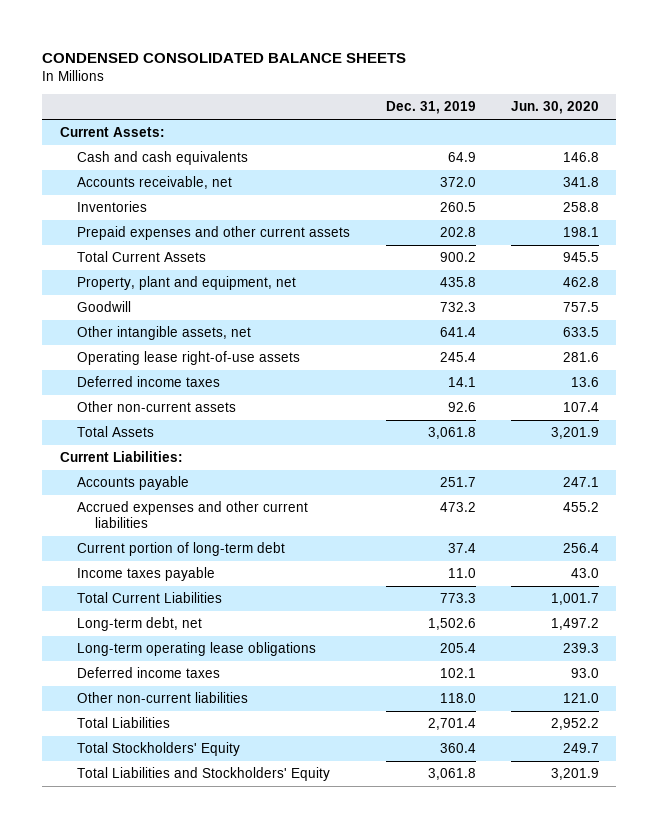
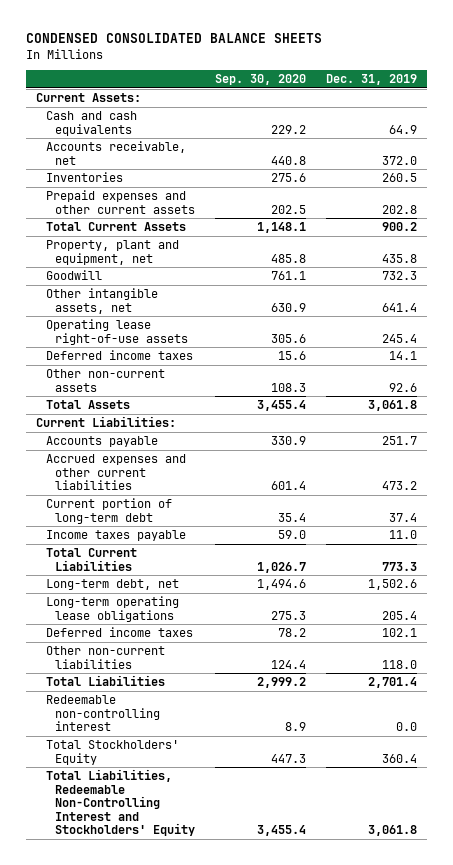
[510,101,599,115] Jun. 30, 2020 -> none
none -> [215,74,307,86] Sep. 30, 2020
none -> [45,695,161,732] Redeemable non-controlling interest
[77,767,331,782] Total Liabilities and Stockholders' Equity -> [45,769,196,837] Total Liabilities, Redeemable Non-Controlling Interest and Stockholders' Equity

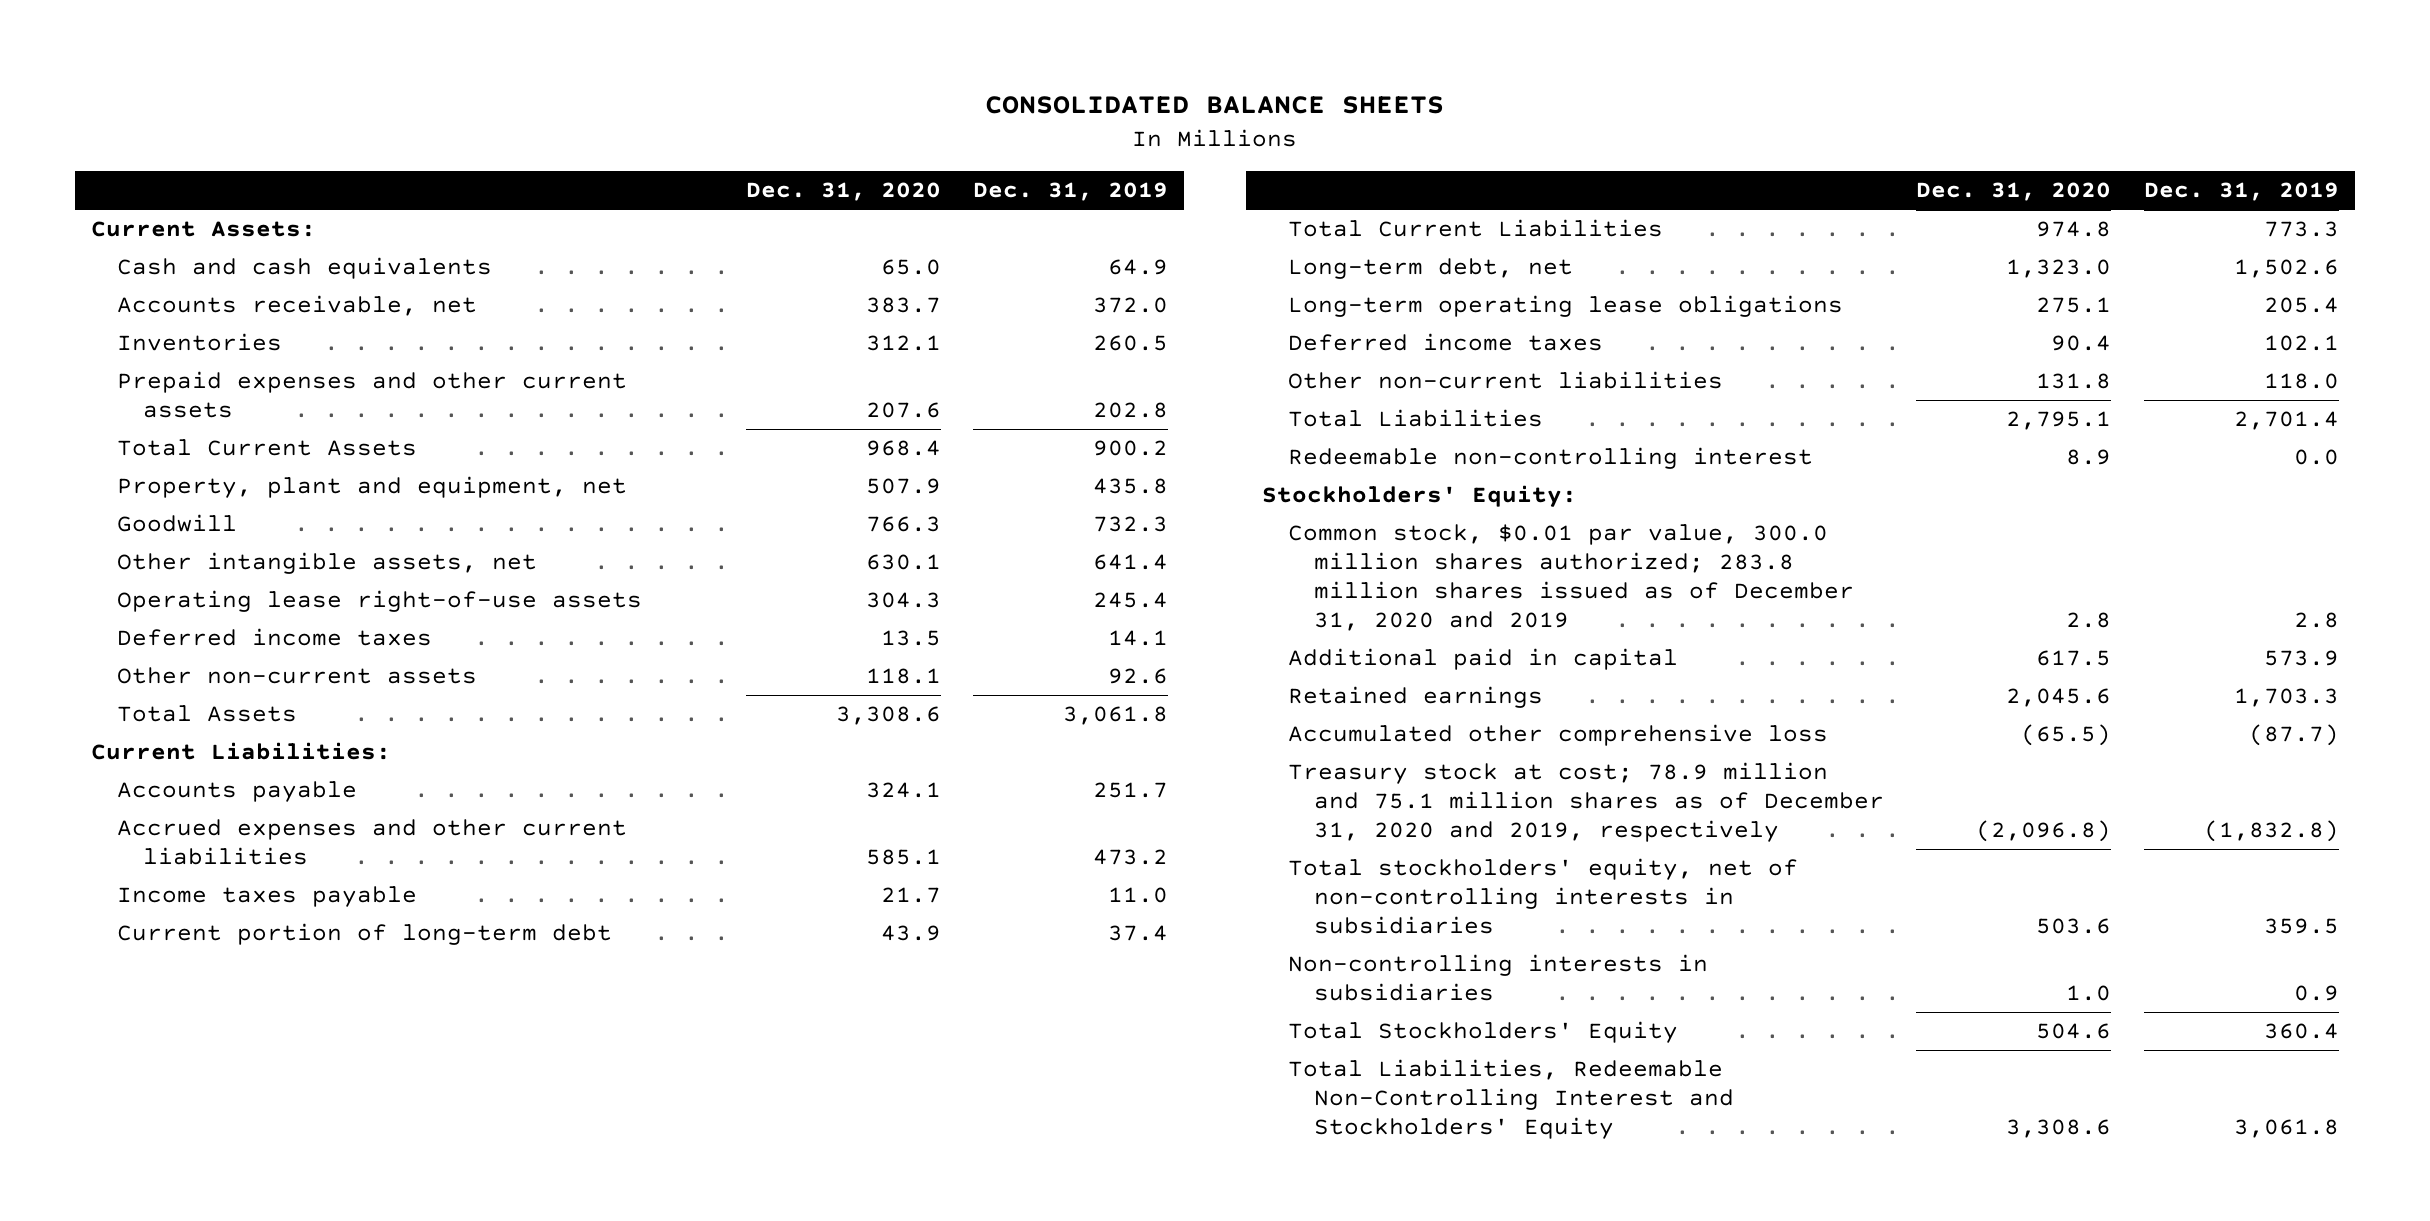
[25,33,322,44] CONDENSED CONSOLIDATED BALANCE SHEETS -> [984,95,1444,114] CONSOLIDATED BALANCE SHEETS
[215,74,307,86] Sep. 30, 2020 -> none
none -> [745,182,941,202] Dec. 31, 2020
[45,498,172,524] Current portion of long-term debt -> [117,923,613,946] Current portion of long-term debt
none -> [1261,485,1577,508] Stockholders' Equity:
none -> [1287,524,1854,631] Common stock, $0.01 par value, 300.0 million shares authorized; 283.8 million shares issued as of December 31, 2020 and 2019
none -> [1287,648,1678,671] Additional paid in capital
none -> [1287,686,1543,709] Retained earnings
none -> [1287,724,1828,747] Accumulated other comprehensive loss
none -> [1287,762,1884,842] Treasury stock at cost; 78.9 million and 75.1 million shares as of December 31, 2020 and 2019, respectively
none -> [1287,858,1798,934] Total stockholders' equity, net of non-controlling interests in subsidiaries
none -> [1287,954,1708,1002] Non-controlling interests in subsidiaries

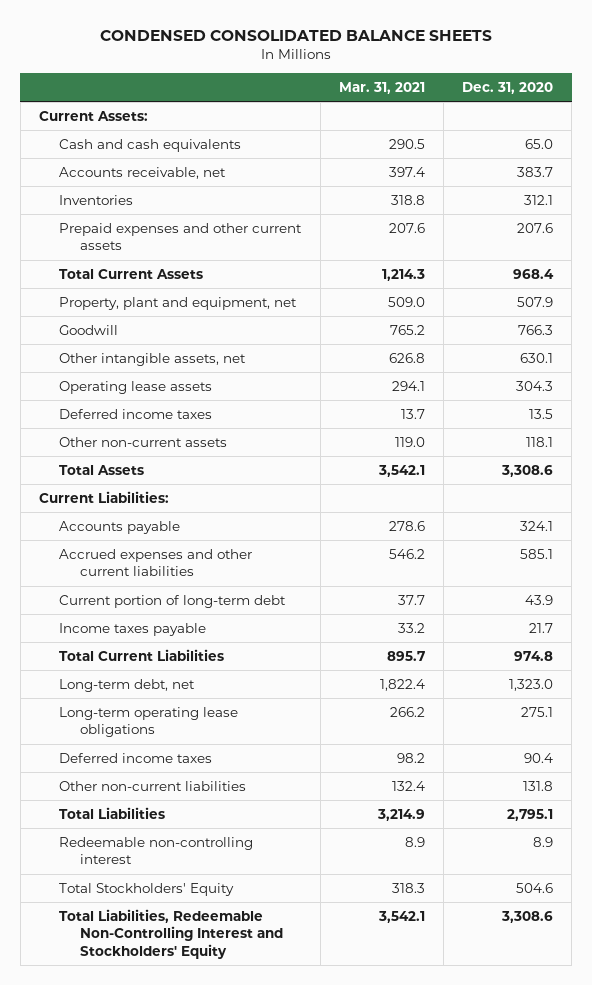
[984,95,1444,114] CONSOLIDATED BALANCE SHEETS -> [99,30,492,42] CONDENSED CONSOLIDATED BALANCE SHEETS
[972,182,1168,202] Dec. 31, 2019 -> none
none -> [338,81,425,94] Mar. 31, 2021
[117,590,643,613] Operating lease right-of-use assets -> [59,380,213,394] Operating lease assets
[117,886,418,908] Income taxes payable -> [59,622,207,636] Income taxes payable
[1261,485,1577,508] Stockholders' Equity: -> none
[1287,524,1854,631] Common stock, $0.01 par value, 300.0 million shares authorized; 283.8 million shares issued as of December 31, 2020 and 2019 -> none
[1287,648,1678,671] Additional paid in capital -> none
[1287,686,1543,709] Retained earnings -> none
[1287,724,1828,747] Accumulated other comprehensive loss -> none
[1287,762,1884,842] Treasury stock at cost; 78.9 million and 75.1 million shares as of December 31, 2020 and 2019, respectively -> none
[1287,858,1798,934] Total stockholders' equity, net of non-controlling interests in subsidiaries -> none
[1287,954,1708,1002] Non-controlling interests in subsidiaries -> none

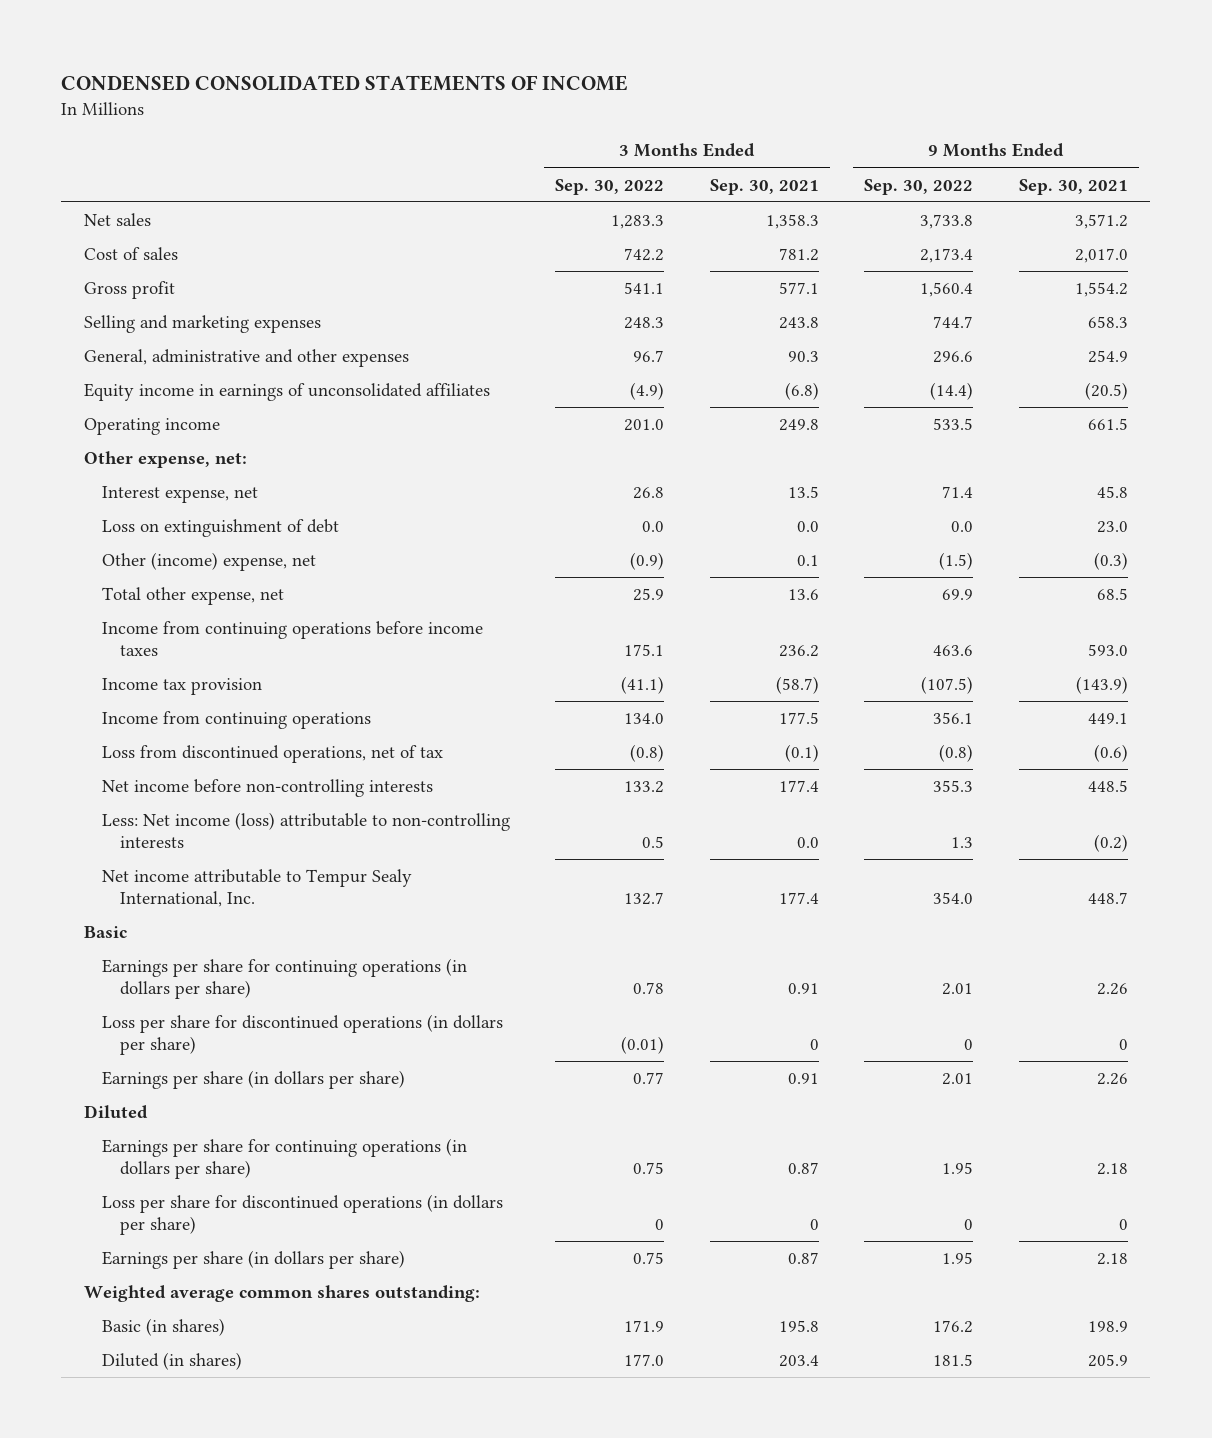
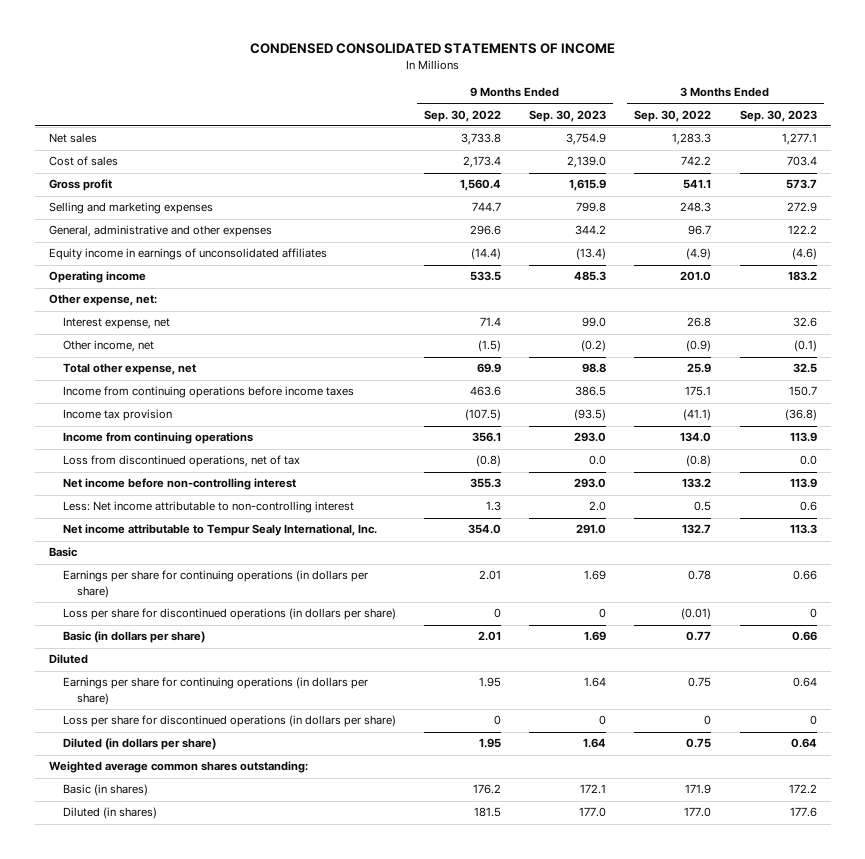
[709,178,819,195] Sep. 30, 2021 -> none
[1018,178,1128,195] Sep. 30, 2021 -> none
none -> [529,109,607,122] Sep. 30, 2023
none -> [739,109,817,122] Sep. 30, 2023
[102,519,340,538] Loss on extinguishment of debt -> none
[102,552,317,572] Other (income) expense, net -> [62,340,154,353] Other income, net
[102,779,434,798] Net income before non-controlling interests -> [62,478,296,491] Net income before non-controlling interest
[102,812,511,849] Less: Net income (loss) attributable to non-controlling interests -> [62,501,354,514] Less: Net income attributable to non-controlling interest
[102,1070,406,1090] Earnings per share (in dollars per share) -> [62,631,205,644] Basic (in dollars per share)
[102,1250,406,1270] Earnings per share (in dollars per share) -> [62,738,216,751] Diluted (in dollars per share)

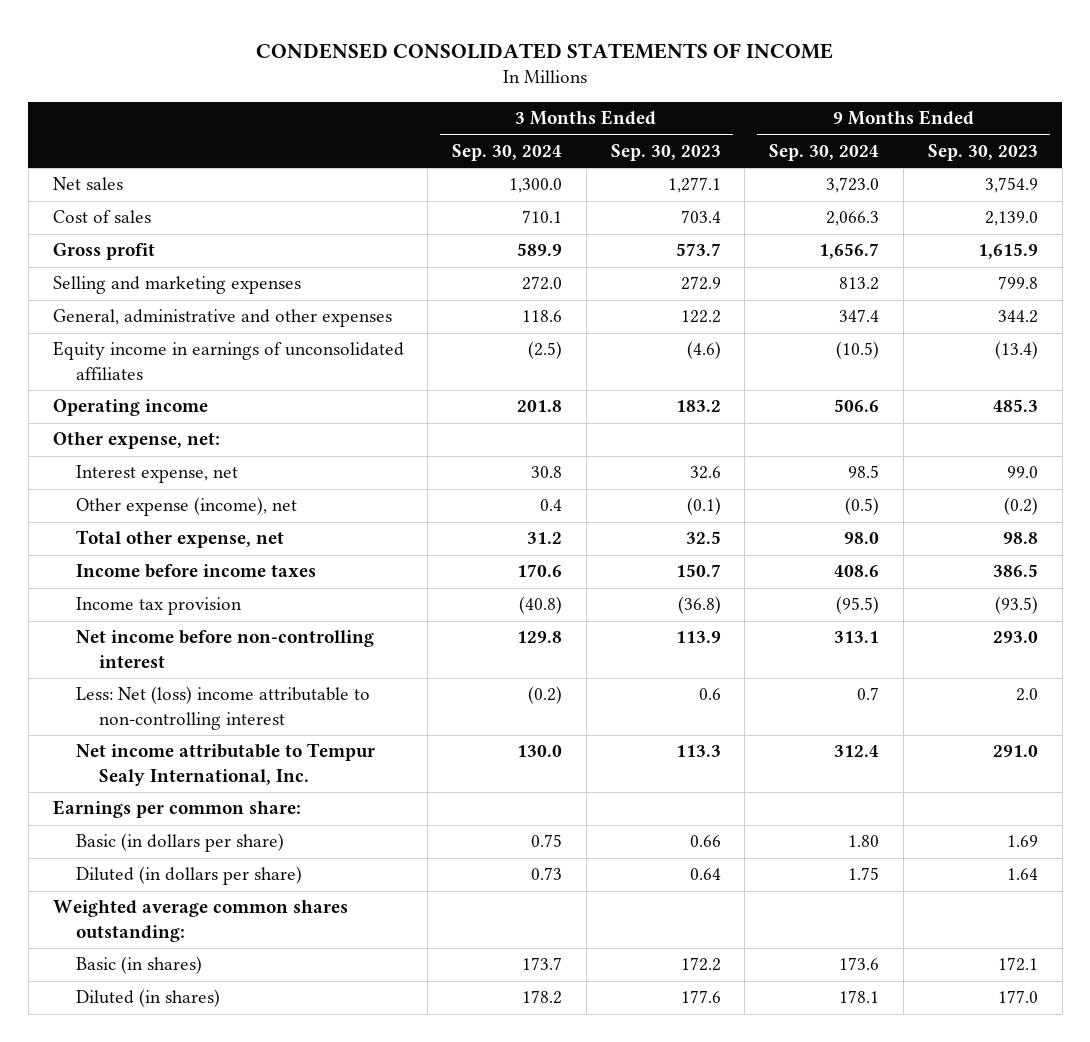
[424,109,502,122] Sep. 30, 2022 -> none
[634,109,712,122] Sep. 30, 2022 -> none
none -> [452,143,563,161] Sep. 30, 2024
none -> [769,143,880,161] Sep. 30, 2024
[62,340,154,353] Other income, net -> [75,497,297,517] Other expense (income), net
[62,386,354,399] Income from continuing operations before income taxes -> [75,564,316,579] Income before income taxes
[62,432,253,445] Income from continuing operations -> none
[62,455,300,468] Loss from discontinued operations, net of tax -> none
[62,501,354,514] Less: Net income attributable to non-controlling interest -> [75,686,370,730] Less: Net (loss) income attributable to non-controlling interest
[48,547,78,558] Basic -> none
[62,570,368,598] Earnings per share for continuing operations (in dollars per share) -> none
[62,608,396,621] Loss per share for discontinued operations (in dollars per share) -> none
none -> [52,800,301,819] Earnings per common share:
[48,654,88,665] Diluted -> none
[62,677,368,705] Earnings per share for continuing operations (in dollars per share) -> none
[62,715,396,728] Loss per share for discontinued operations (in dollars per share) -> none

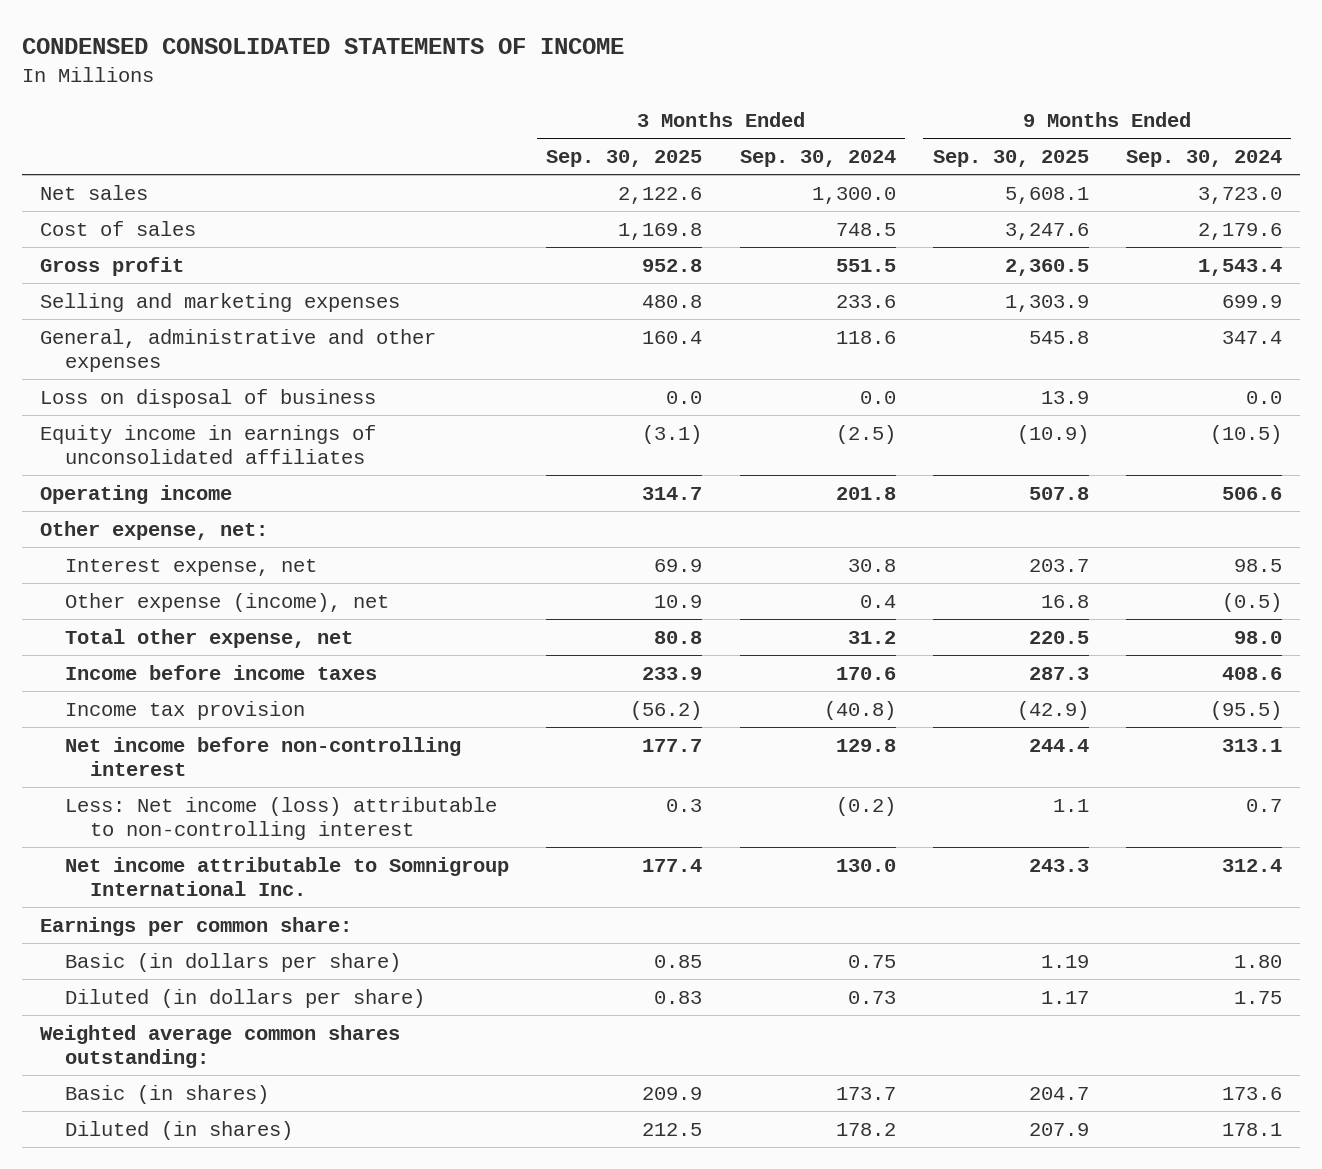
[610,143,721,161] Sep. 30, 2023 -> none
[927,143,1038,161] Sep. 30, 2023 -> none
none -> [546,150,703,168] Sep. 30, 2025
none -> [932,150,1089,168] Sep. 30, 2025
[522,210,563,224] 710.1 -> [835,222,896,236] 748.5
[826,211,880,227] 2,066.3 -> [1197,222,1282,240] 2,179.6
[517,243,563,257] 589.9 -> [835,258,896,272] 551.5
[819,243,880,260] 1,656.7 -> [1197,258,1282,276] 1,543.4
[522,276,563,291] 272.0 -> [835,294,896,308] 233.6
[839,277,880,291] 813.2 -> [1221,294,1282,308] 699.9
none -> [40,388,377,408] Loss on disposal of business
[75,686,370,730] Less: Net (loss) income attributable to non-controlling interest -> [65,796,498,840] Less: Net income (loss) attributable to non-controlling interest
[75,743,375,786] Net income attributable to Tempur Sealy International, Inc. -> [65,856,510,896] Net income attributable to Somnigroup International Inc.

